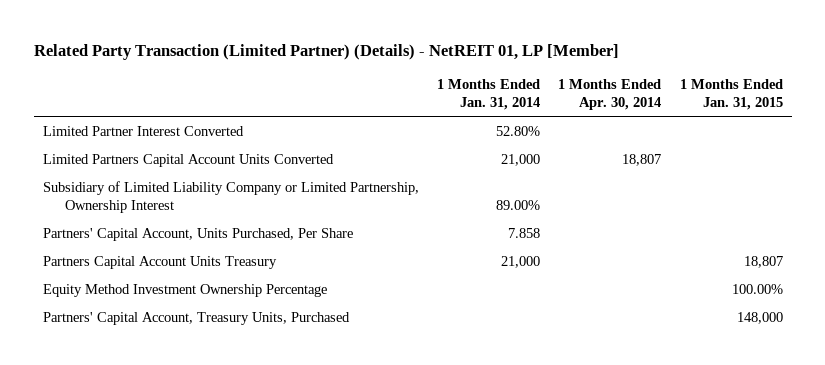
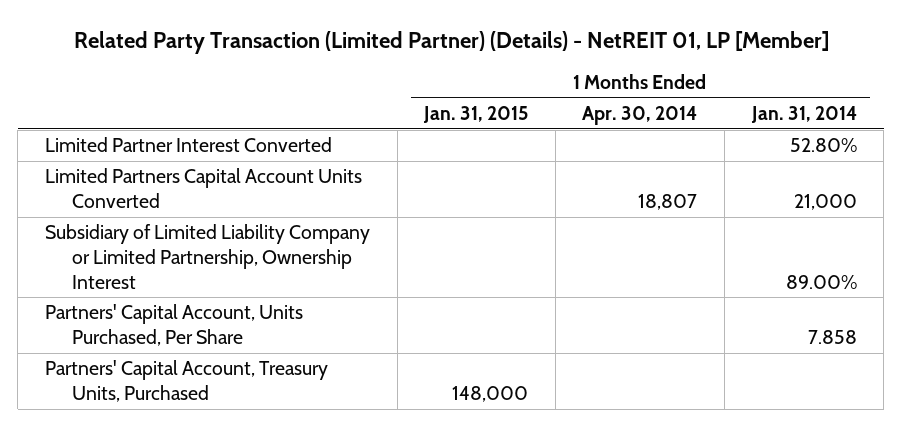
[42,255,277,269] Partners Capital Account Units Treasury -> none
[42,283,327,297] Equity Method Investment Ownership Percentage -> none

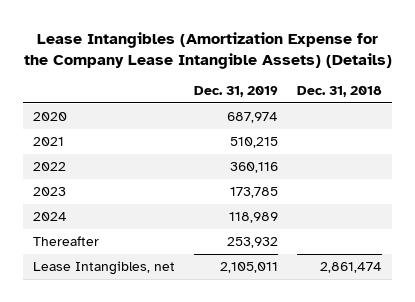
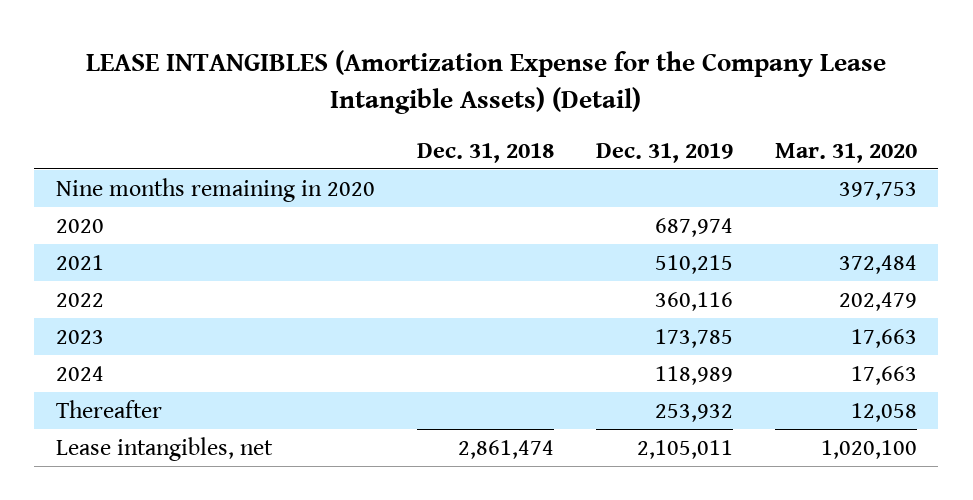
[23,31,392,69] Lease Intangibles (Amortization Expense for the Company Lease Intangible Assets) (Details) -> [86,50,887,115] LEASE INTANGIBLES (Amortization Expense for the Company Lease Intangible Assets) (Detail)
none -> [775,142,918,163] Mar. 31, 2020
none -> [55,177,375,202] Nine months remaining in 2020
[32,261,175,276] Lease Intangibles, net -> [55,436,273,461] Lease intangibles, net

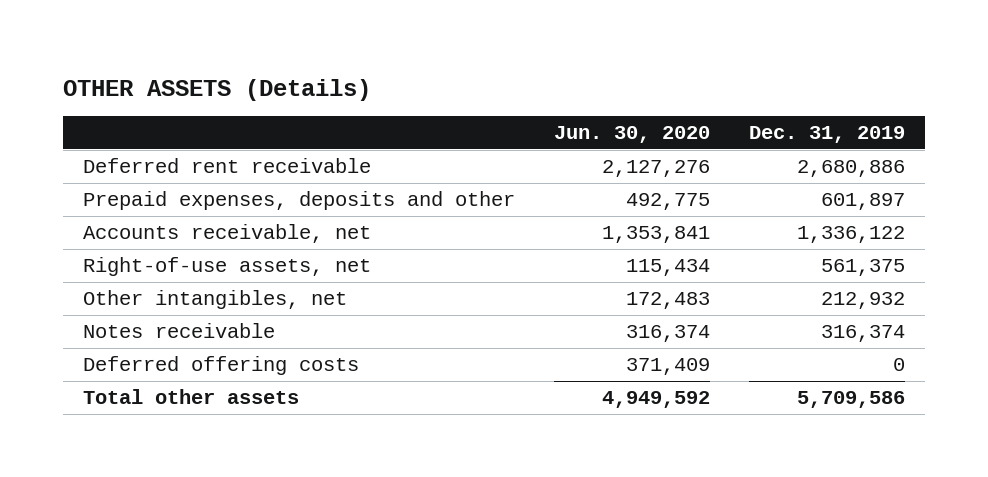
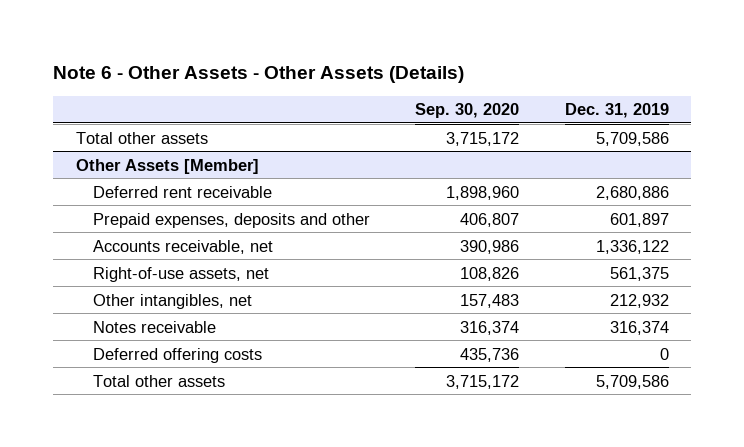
[63,78,372,101] OTHER ASSETS (Details) -> [52,65,464,83] Note 6 - Other Assets - Other Assets (Details)
[553,126,710,144] Jun. 30, 2020 -> none
none -> [415,103,520,119] Sep. 30, 2020
none -> [75,131,208,144] Total other assets
none -> [75,158,259,174] Other Assets [Member]

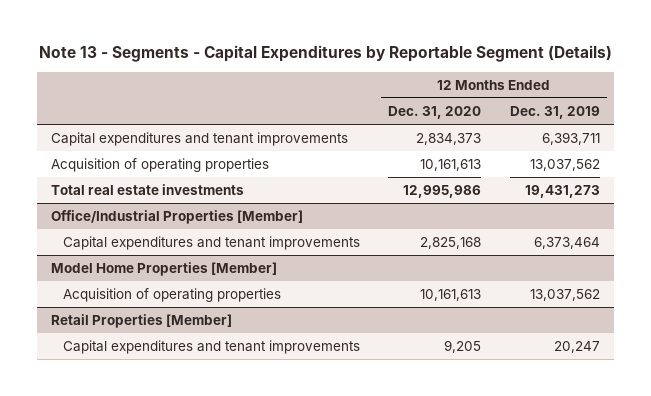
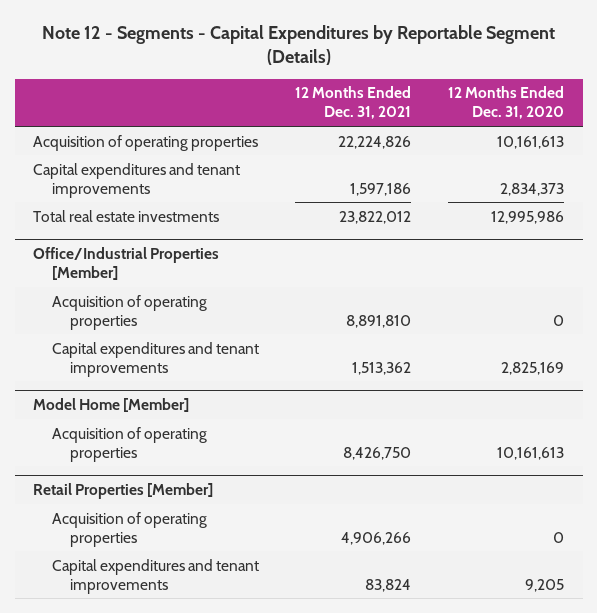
[38,45,612,63] Note 13 - Segments - Capital Expenditures by Reportable Segment (Details) -> [41,24,555,66] Note 12 - Segments - Capital Expenditures by Reportable Segment (Details)
[509,106,600,120] Dec. 31, 2019 -> none
none -> [295,86,412,120] 12 Months Ended Dec. 31, 2021
[51,132,349,147] Capital expenditures and tenant improvements -> [33,162,241,198] Capital expenditures and tenant improvements
none -> [51,294,207,330] Acquisition of operating properties
[420,237,482,250] 2,825,168 -> [501,361,565,375] 2,825,169
[51,262,278,277] Model Home Properties [Member] -> [33,398,190,413] Model Home [Member]
none -> [51,511,207,547] Acquisition of operating properties

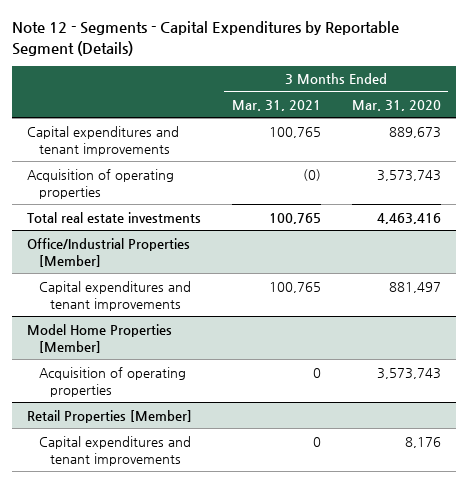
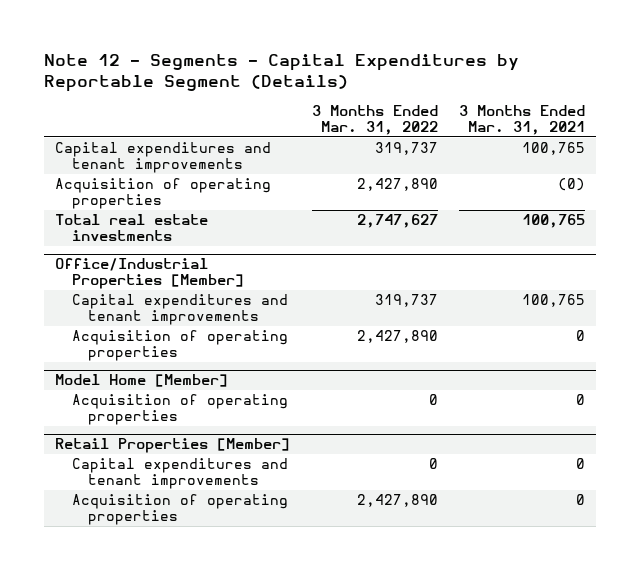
[351,100,441,112] Mar. 31, 2020 -> none
none -> [311,105,438,136] 3 Months Ended Mar. 31, 2022
[27,323,173,353] Model Home Properties [Member] -> none
none -> [55,374,229,388] Model Home [Member]
none -> [71,394,288,426] Acquisition of operating properties
none -> [71,494,288,526] Acquisition of operating properties

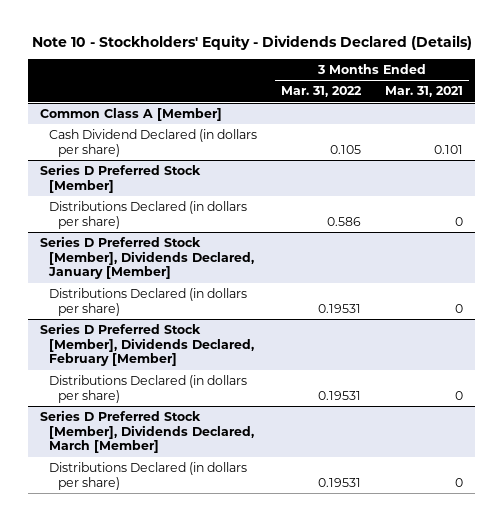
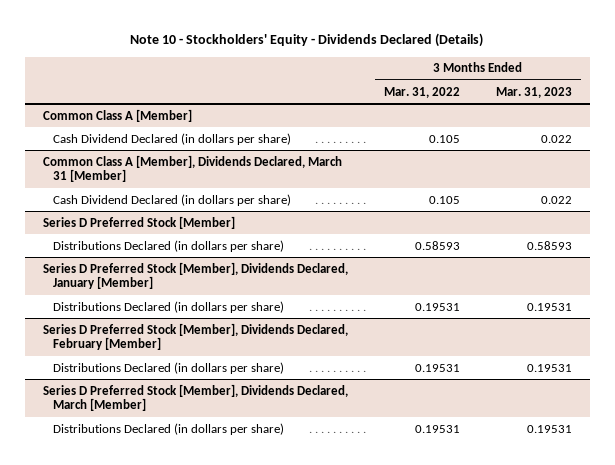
[385,86,464,98] Mar. 31, 2021 -> none
none -> [495,86,572,98] Mar. 31, 2023
none -> [42,154,342,183] Common Class A [Member], Dividends Declared, March 31 [Member]
none -> [53,193,292,206] Cash Dividend Declared (in dollars per share)
[327,216,362,226] 0.586 -> [414,240,460,250] 0.58593

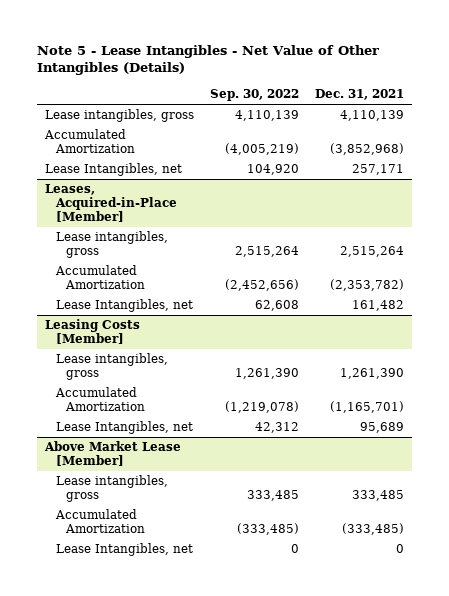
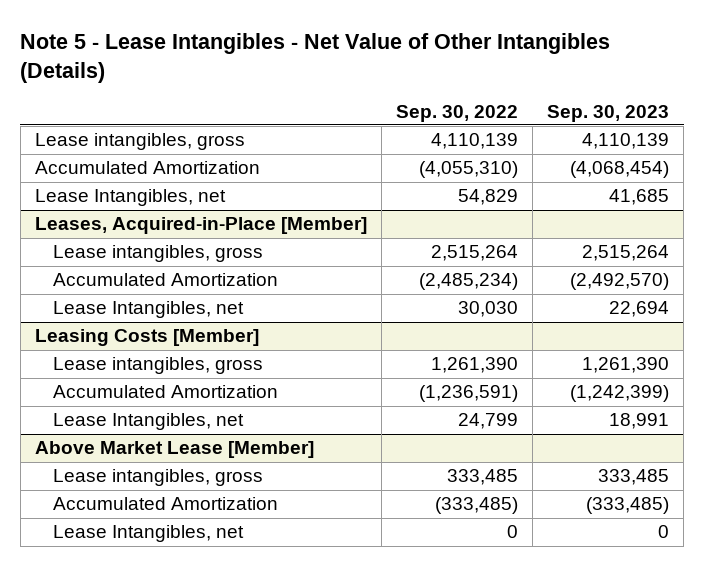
[314,89,404,101] Dec. 31, 2021 -> none
none -> [547,104,670,122] Sep. 30, 2023
[224,143,299,156] (4,005,219) -> [419,161,519,179] (4,055,310)
[246,164,299,176] 104,920 -> [458,189,519,206] 54,829
[224,279,299,292] (2,452,656) -> [419,273,519,291] (2,485,234)
[254,300,299,312] 62,608 -> [458,301,519,318] 30,030
[224,401,299,414] (1,219,078) -> [419,385,519,403] (1,236,591)
[254,422,299,434] 42,312 -> [458,413,519,430] 24,799

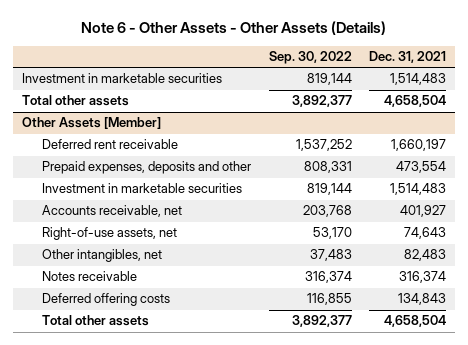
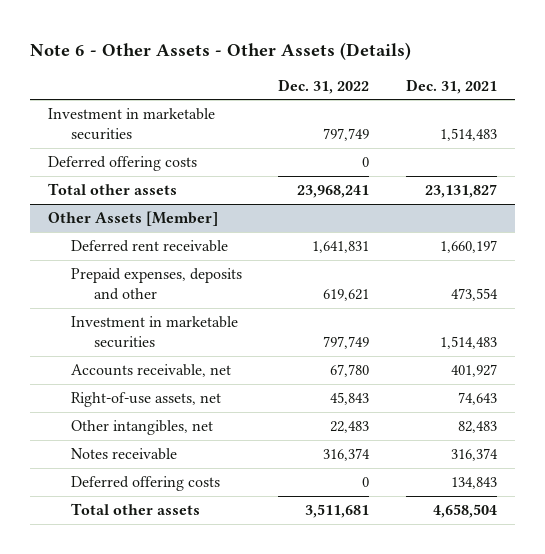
[268,51,352,65] Sep. 30, 2022 -> none
none -> [278,78,370,94] Dec. 31, 2022
none -> [48,156,198,172] Deferred offering costs
[384,95,447,108] 4,658,504 -> [424,184,497,199] 23,131,827

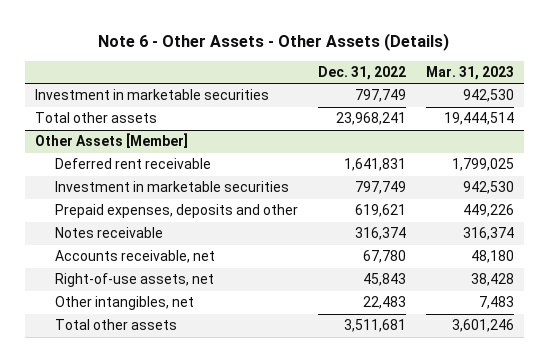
[405,78,497,94] Dec. 31, 2021 -> none
none -> [425,65,514,80] Mar. 31, 2023
[48,156,198,172] Deferred offering costs -> none
[71,268,243,301] Prepaid expenses, deposits and other -> [54,204,298,219] Prepaid expenses, deposits and other
[71,448,178,461] Notes receivable -> [54,227,163,239] Notes receivable
[71,476,221,492] Deferred offering costs -> none

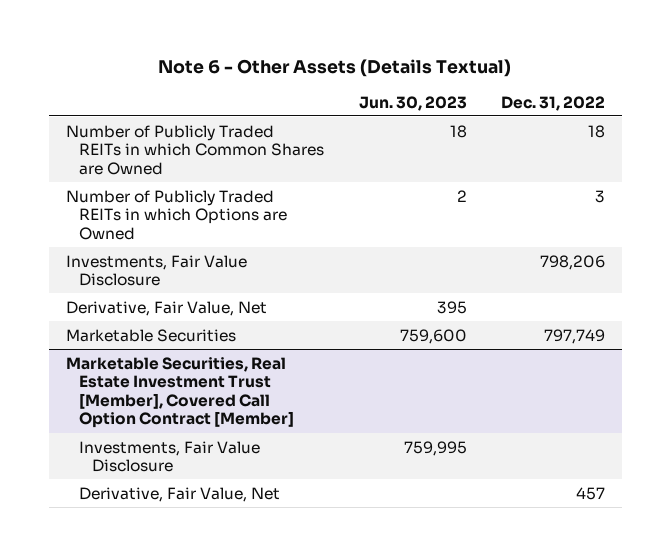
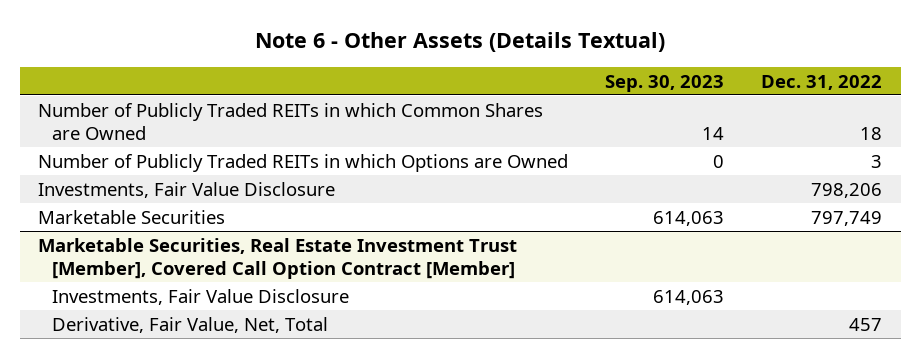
[358,95,467,111] Jun. 30, 2023 -> none
none -> [605,74,725,92] Sep. 30, 2023
[65,300,267,316] Derivative, Fair Value, Net -> none
[79,486,281,502] Derivative, Fair Value, Net -> [52,316,329,333] Derivative, Fair Value, Net, Total

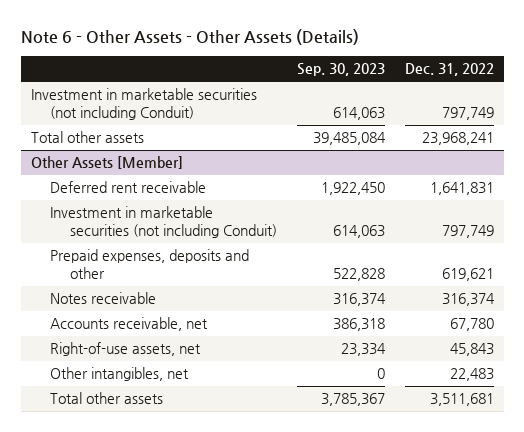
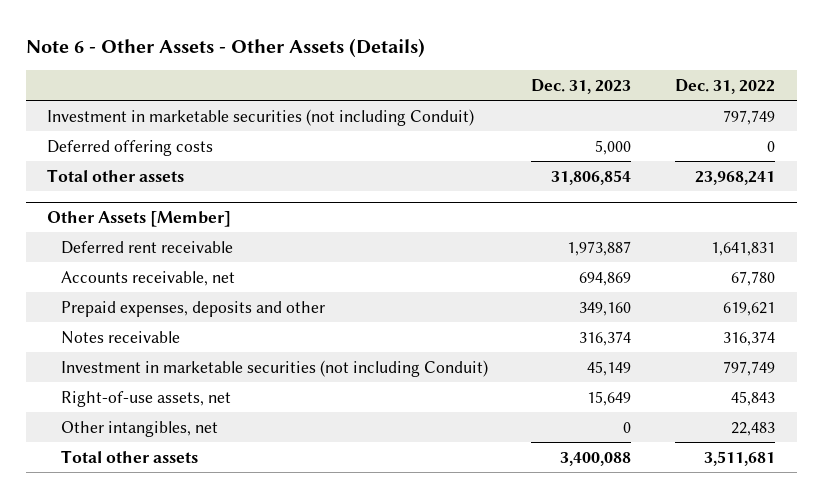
[296,63,385,77] Sep. 30, 2023 -> none
none -> [531,78,632,94] Dec. 31, 2023
none -> [47,139,214,156] Deferred offering costs
[50,317,209,332] Accounts receivable, net -> [60,270,235,286] Accounts receivable, net
[50,206,277,238] Investment in marketable securities (not including Conduit) -> [60,359,488,377] Investment in marketable securities (not including Conduit)

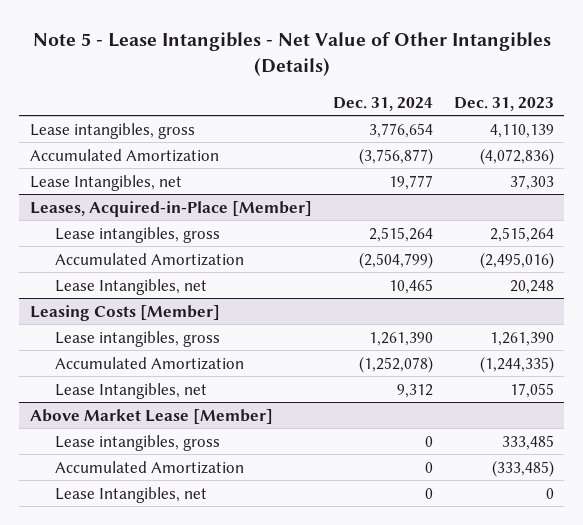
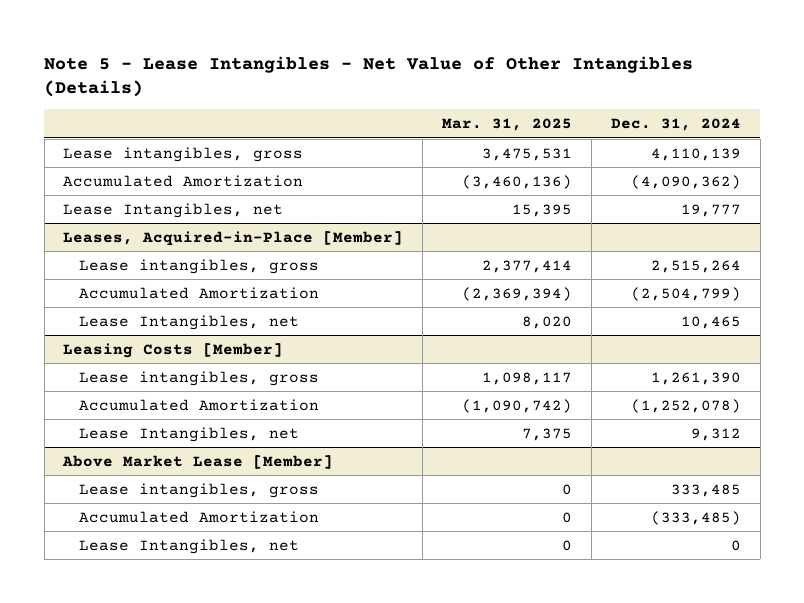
[453,96,554,111] Dec. 31, 2023 -> none
none -> [442,118,573,132] Mar. 31, 2025
[368,122,433,138] 3,776,654 -> [650,147,741,161] 4,110,139
[358,147,433,165] (3,756,877) -> [630,174,741,189] (4,090,362)
[424,435,433,447] 0 -> [670,483,741,497] 333,485
[424,461,433,473] 0 -> [650,510,741,525] (333,485)

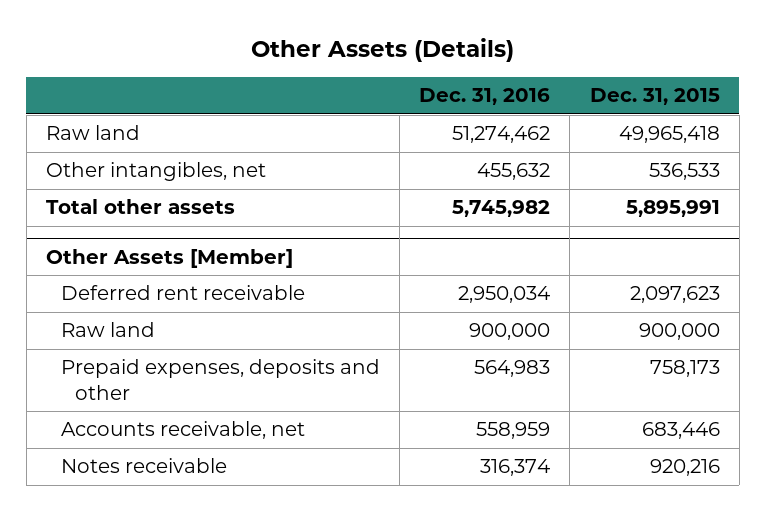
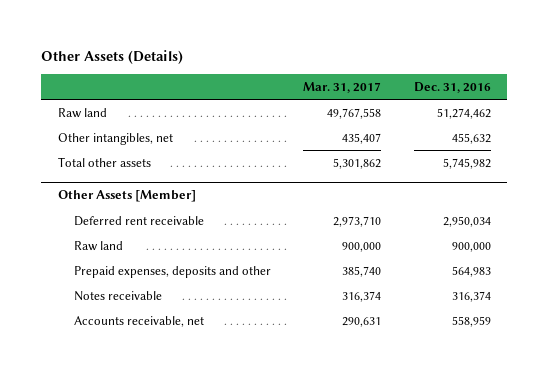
[589,88,720,106] Dec. 31, 2015 -> none
none -> [303,81,382,93] Mar. 31, 2017
[60,421,305,440] Accounts receivable, net -> [73,315,204,327] Accounts receivable, net

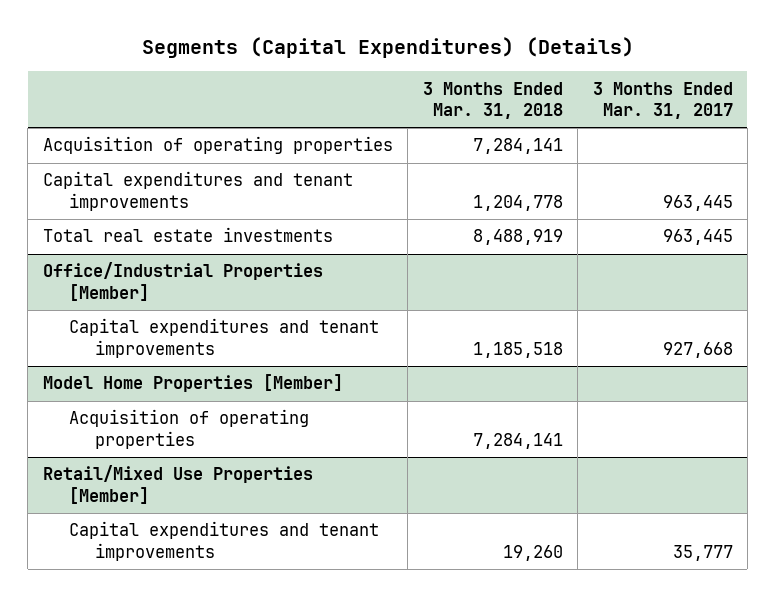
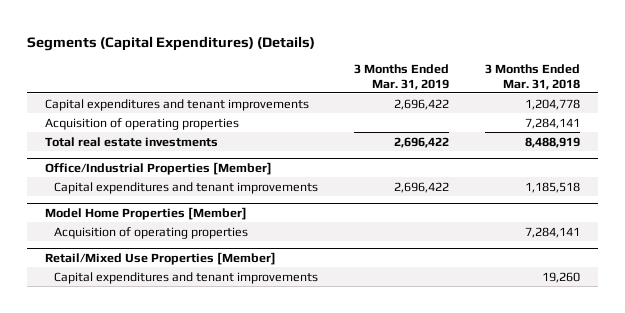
[592,81,733,120] 3 Months Ended Mar. 31, 2017 -> none
none -> [354,63,450,90] 3 Months Ended Mar. 31, 2019
[42,136,393,155] Acquisition of operating properties -> [44,117,239,130] Acquisition of operating properties

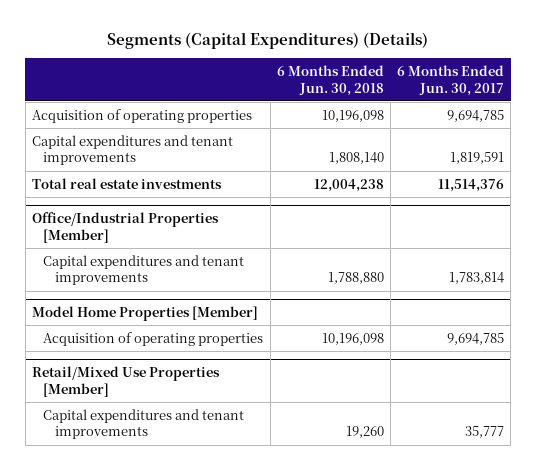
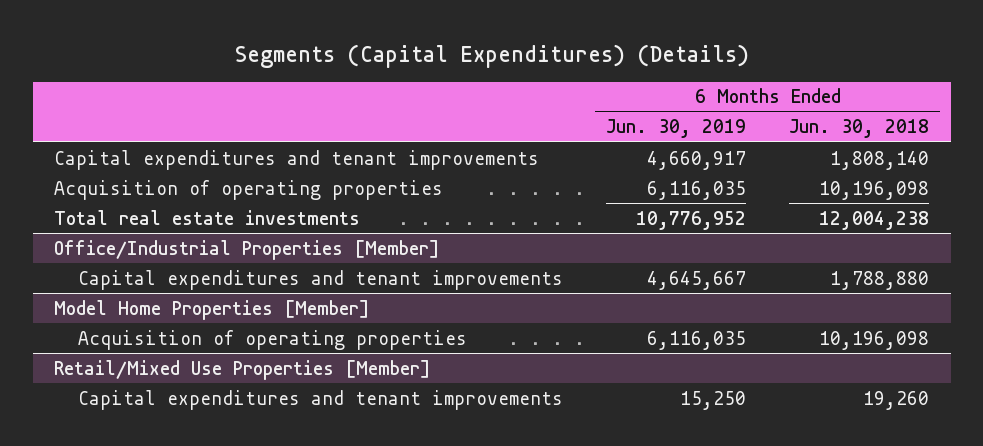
[397,64,505,96] 6 Months Ended Jun. 30, 2017 -> none
none -> [606,119,747,139] Jun. 30, 2019
[31,108,252,123] Acquisition of operating properties -> [54,179,444,200] Acquisition of operating properties

